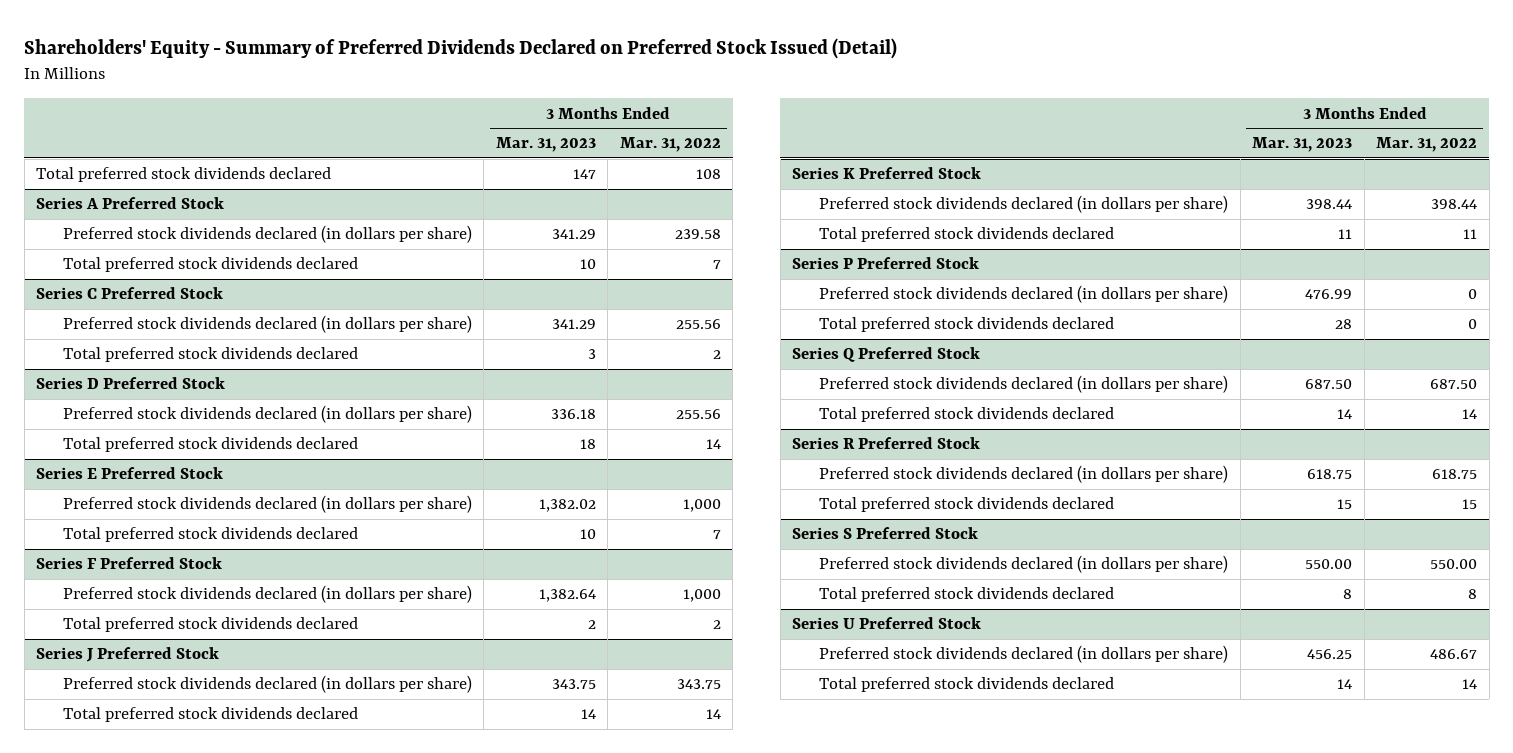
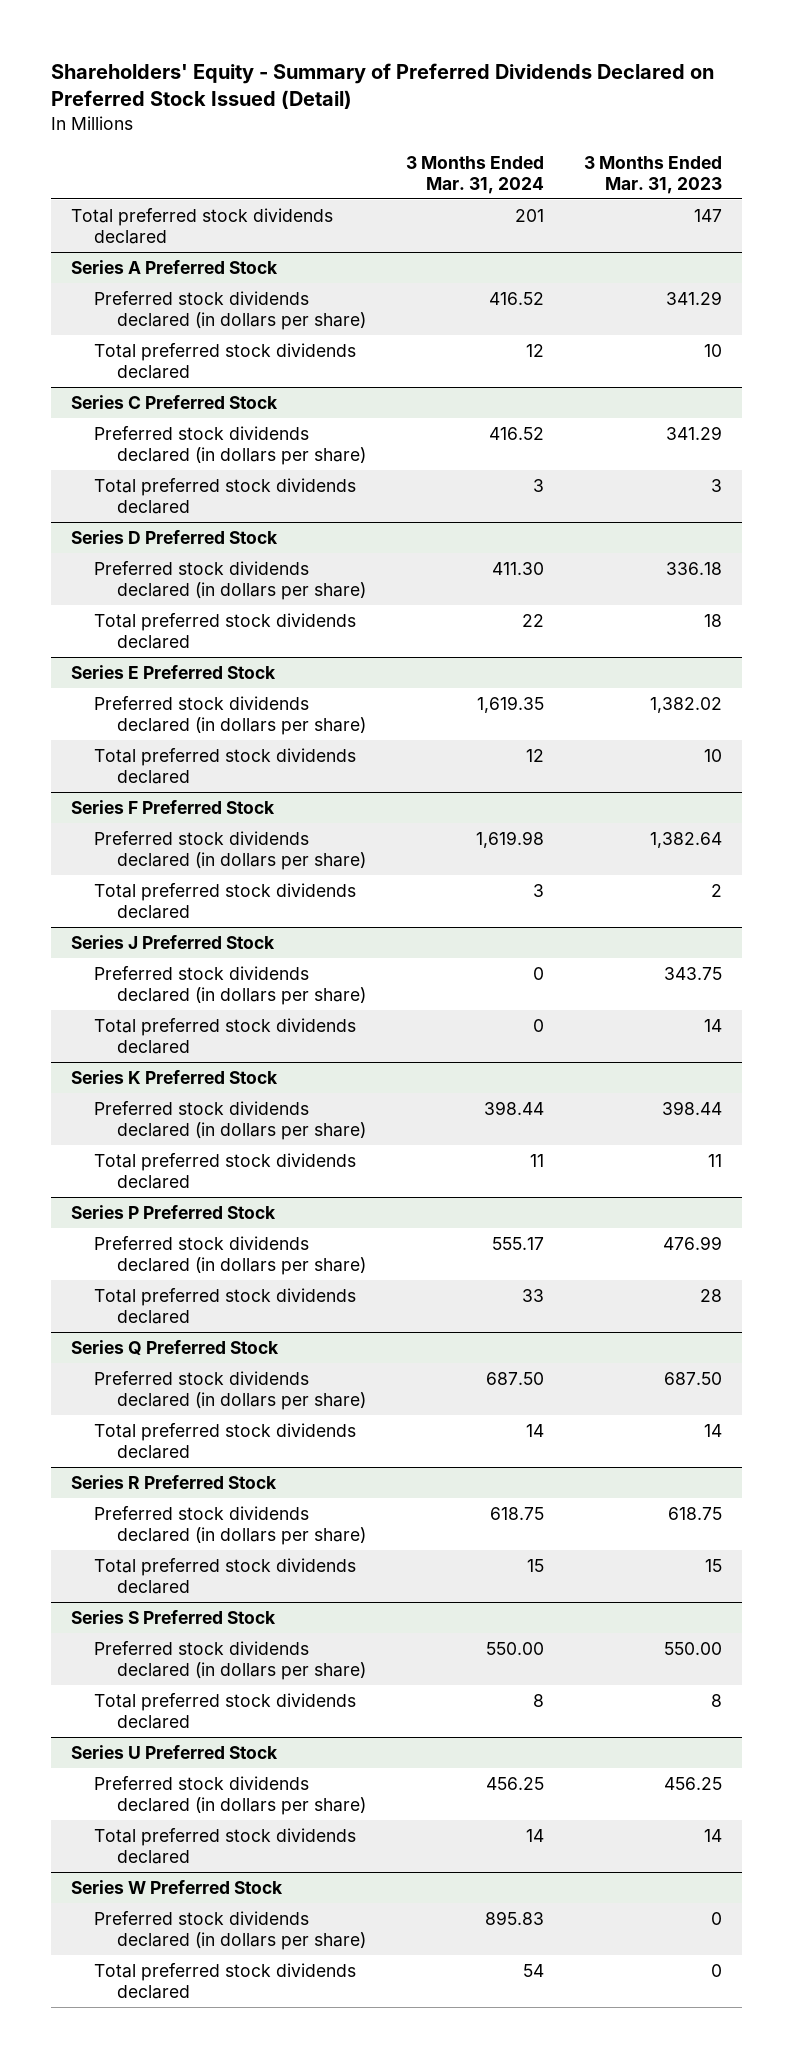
[619,137,721,153] Mar. 31, 2022 -> none
none -> [406,156,545,194] 3 Months Ended Mar. 31, 2024
none -> [71,1880,284,1895] Series W Preferred Stock
none -> [94,1911,366,1950] Preferred stock dividends declared (in dollars per share)
none -> [94,1963,357,1999] Total preferred stock dividends declared

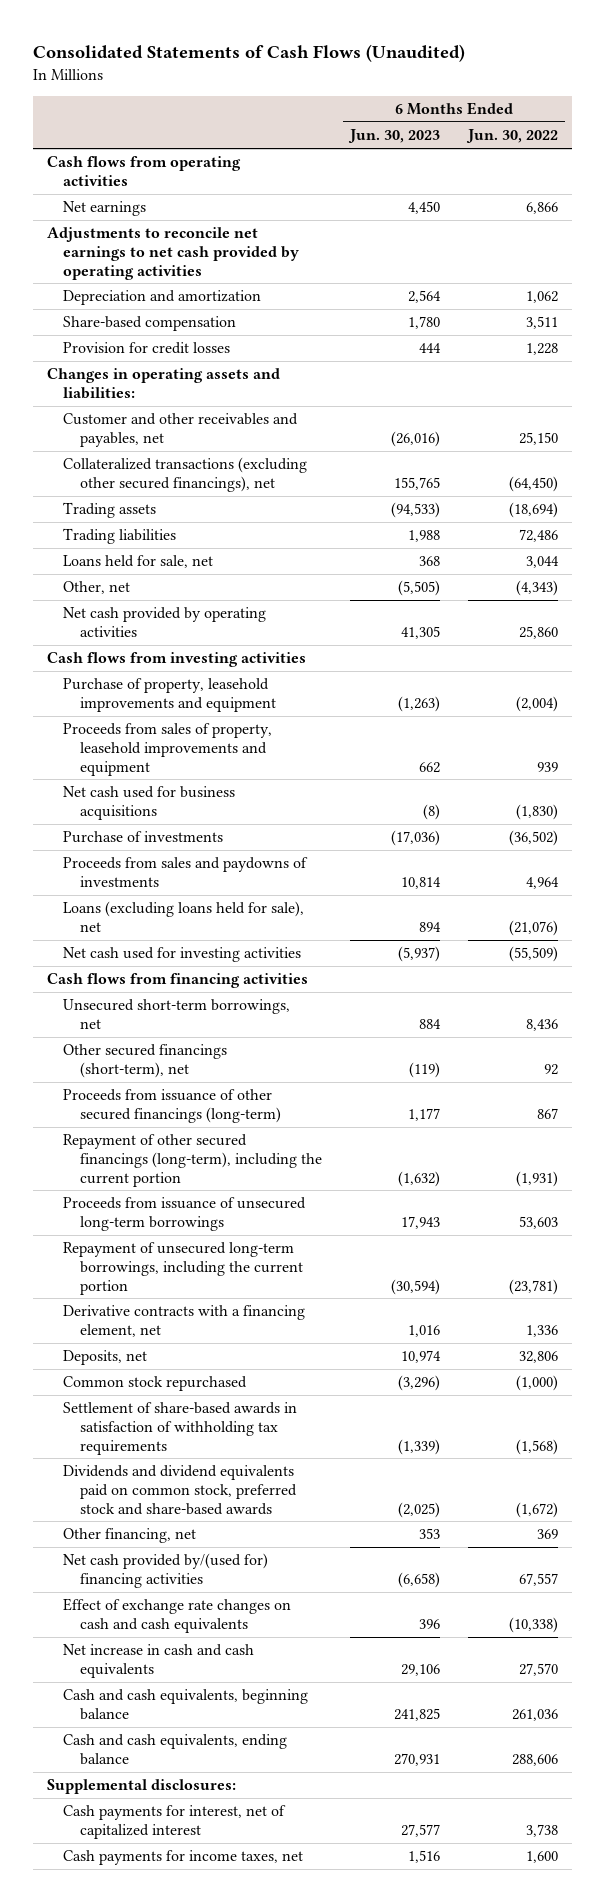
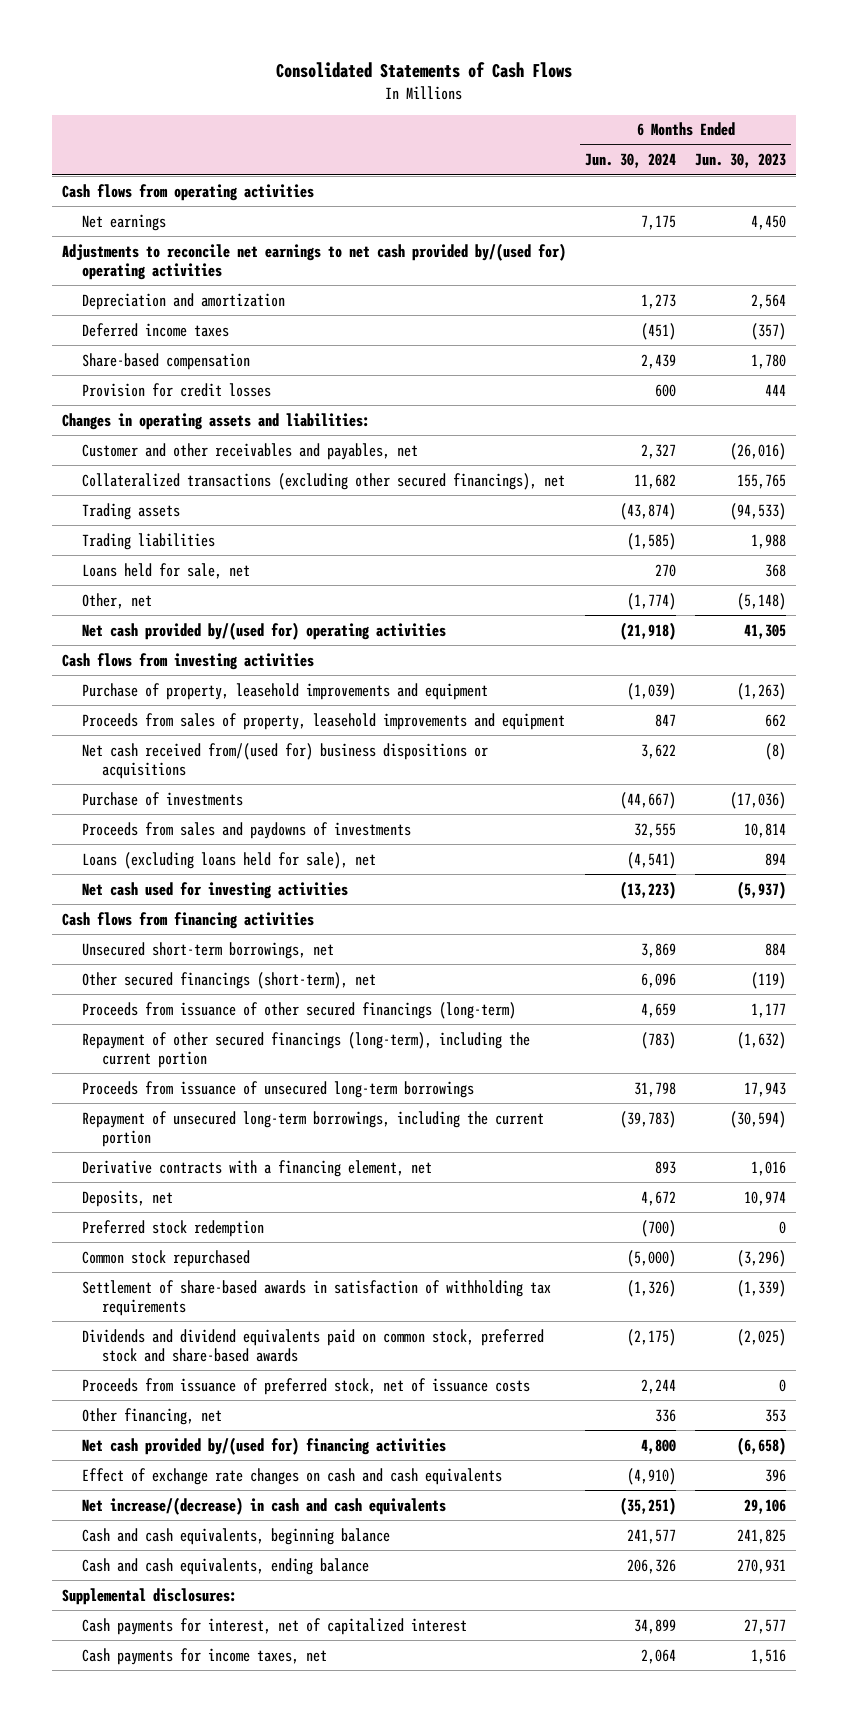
[32,43,465,62] Consolidated Statements of Cash Flows (Unaudited) -> [276,61,573,78] Consolidated Statements of Cash Flows
[465,129,558,144] Jun. 30, 2022 -> none
none -> [585,153,677,169] Jun. 30, 2024
[46,227,300,280] Adjustments to reconcile net earnings to net cash provided by operating activities -> [61,242,566,280] Adjustments to reconcile net earnings to net cash provided by/(used for) operating activities
none -> [81,322,229,337] Deferred income taxes
[397,580,440,597] (5,505) -> [737,592,787,610] (5,148)
[63,607,267,637] Net cash provided by operating activities -> [81,621,446,640] Net cash provided by/(used for) operating activities
[63,786,236,820] Net cash used for business acquisitions -> [81,742,488,779] Net cash received from/(used for) business dispositions or acquisitions
none -> [81,1219,264,1237] Preferred stock redemption
none -> [81,1377,530,1395] Proceeds from issuance of preferred stock, net of issuance costs
[63,1644,255,1678] Net increase in cash and cash equivalents -> [81,1496,446,1515] Net increase/(decrease) in cash and cash equivalents

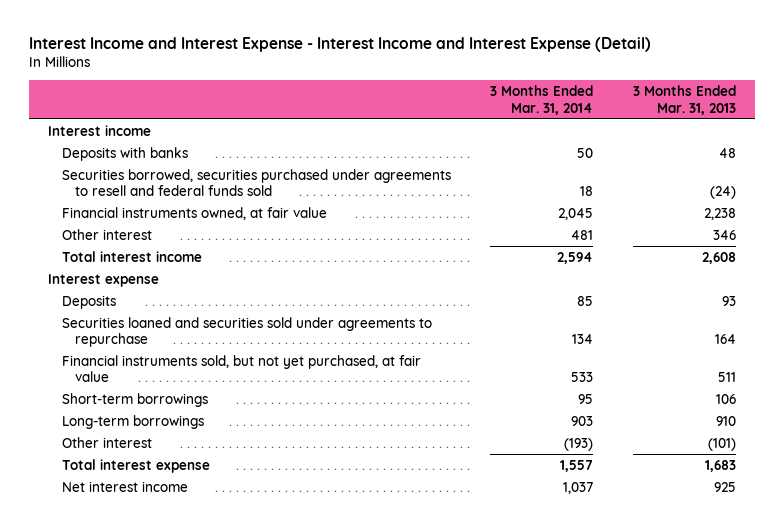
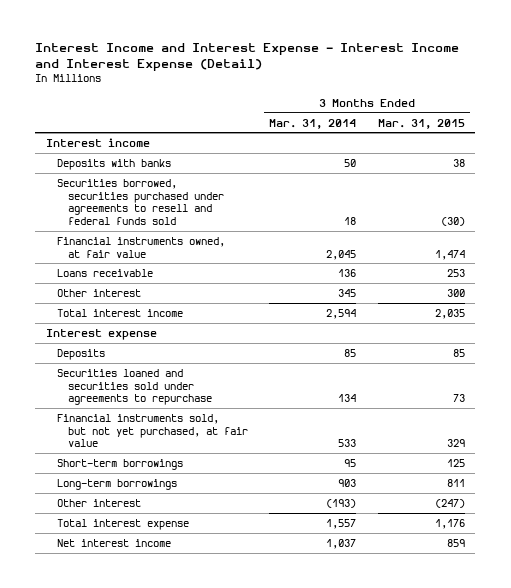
[632,84,736,115] 3 Months Ended Mar. 31, 2013 -> none
none -> [377,118,465,129] Mar. 31, 2015
none -> [56,268,153,277] Loans receivable
[571,229,594,240] 481 -> [338,288,357,297] 345

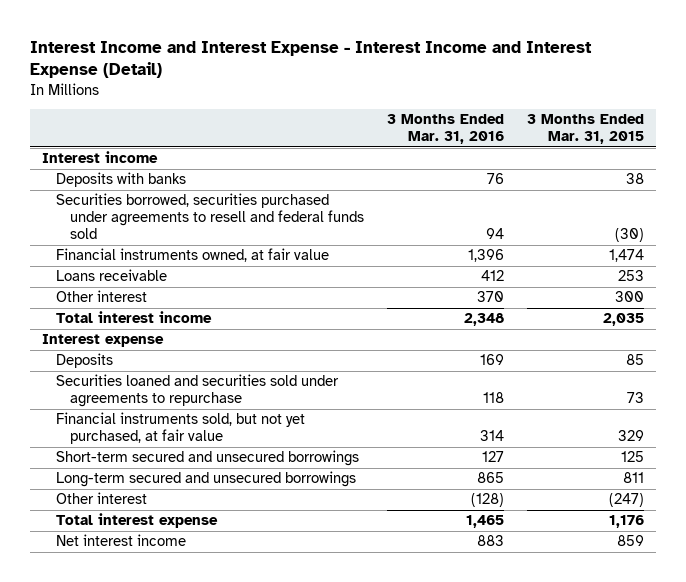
[269,118,357,129] Mar. 31, 2014 -> none
none -> [387,114,505,145] 3 Months Ended Mar. 31, 2016
[56,458,183,470] Short-term borrowings -> [55,450,359,467] Short-term secured and unsecured borrowings
[56,478,177,490] Long-term borrowings -> [55,471,356,488] Long-term secured and unsecured borrowings

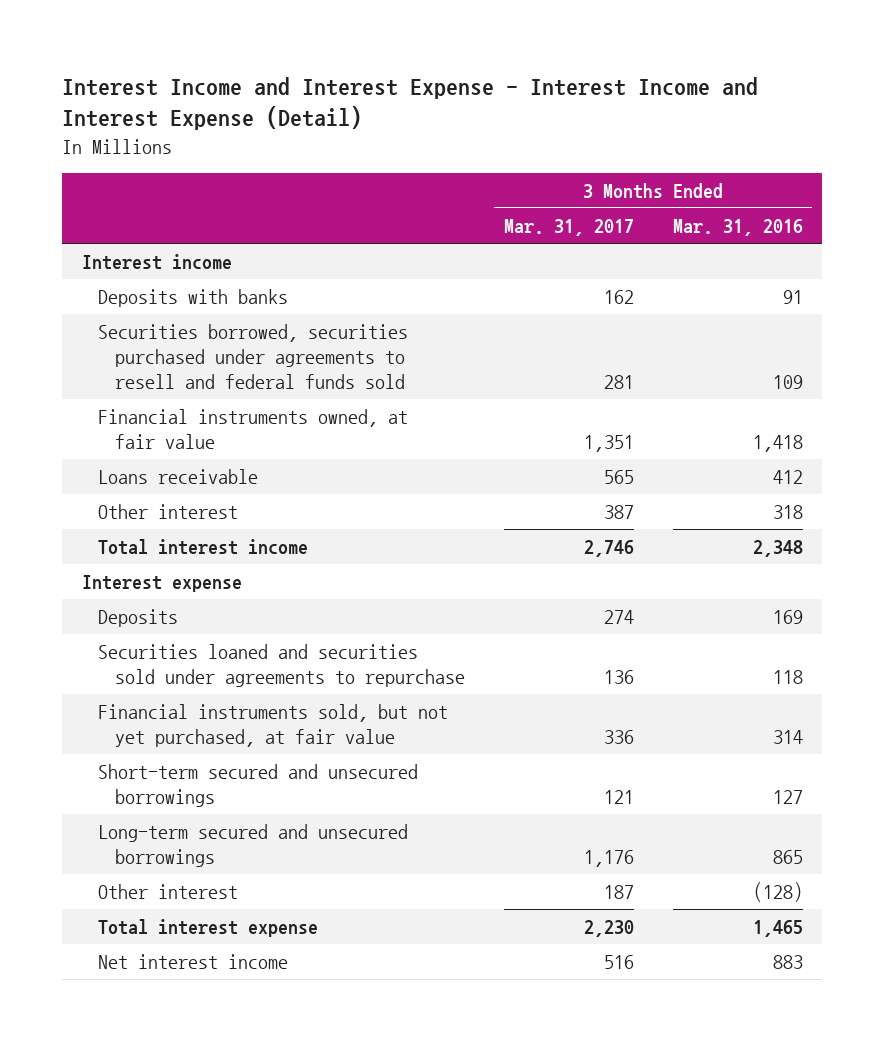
[527,114,645,145] 3 Months Ended Mar. 31, 2015 -> none
none -> [503,219,634,237] Mar. 31, 2017
[487,173,505,185] 76 -> [782,290,803,305] 91
[486,228,505,240] 94 -> [772,374,803,389] 109
[468,249,505,263] 1,396 -> [752,434,803,452] 1,418
[477,291,505,303] 370 -> [772,505,803,520] 318

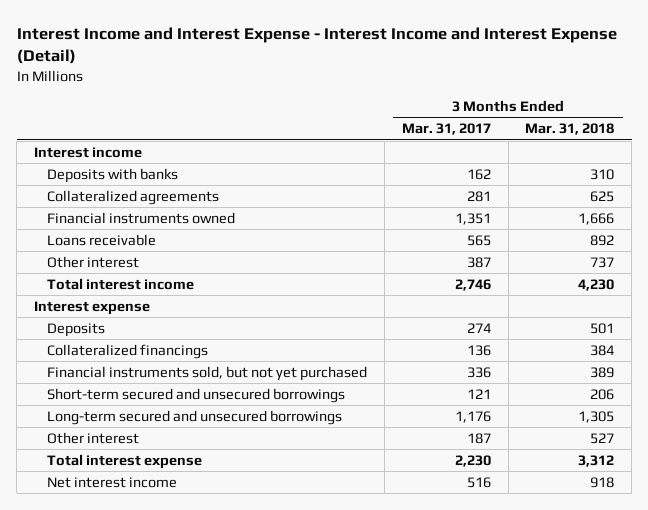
[672,219,803,237] Mar. 31, 2016 -> none
none -> [525,123,615,136] Mar. 31, 2018
[98,324,409,389] Securities borrowed, securities purchased under agreements to resell and federal funds sold -> [46,189,219,205] Collateralized agreements
[98,409,409,449] Financial instruments owned, at fair value -> [46,211,235,224] Financial instruments owned
[98,644,465,687] Securities loaned and securities sold under agreements to repurchase -> [46,343,208,359] Collateralized financings
[98,704,449,747] Financial instruments sold, but not yet purchased, at fair value -> [46,365,367,381] Financial instruments sold, but not yet purchased

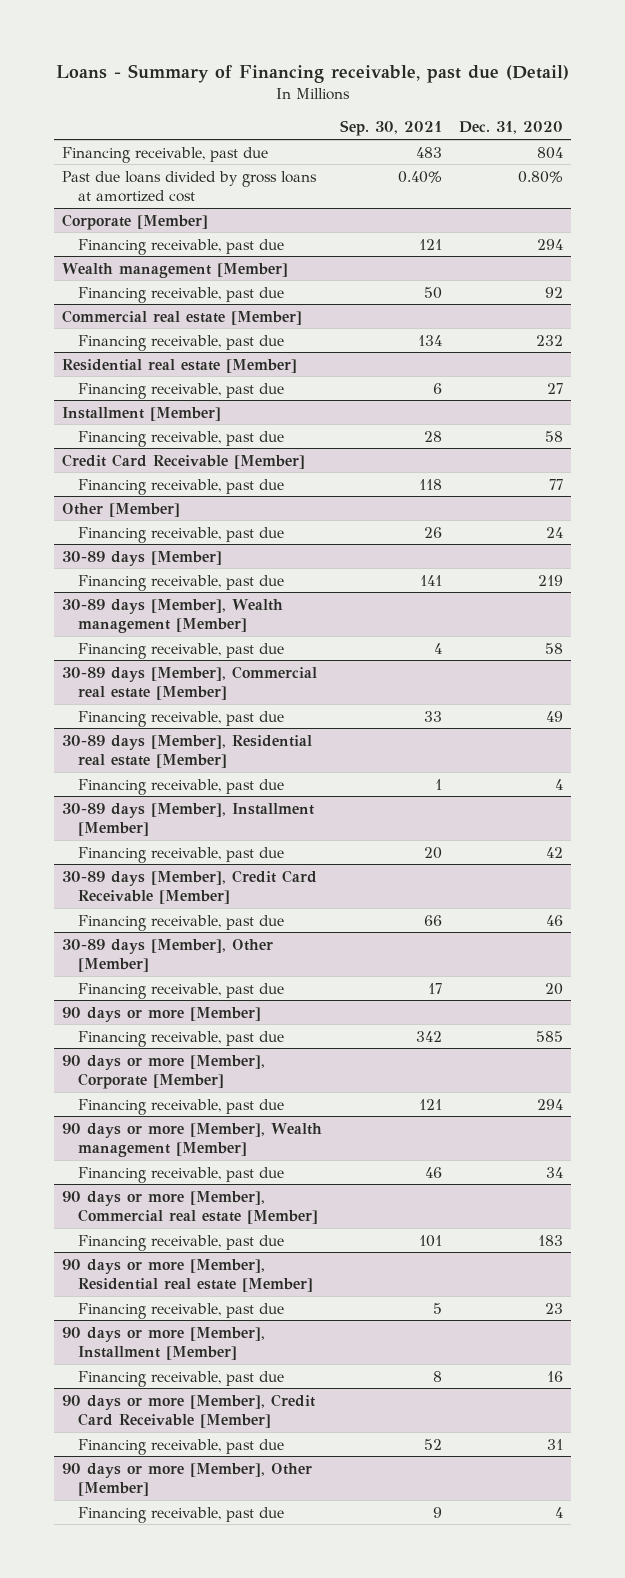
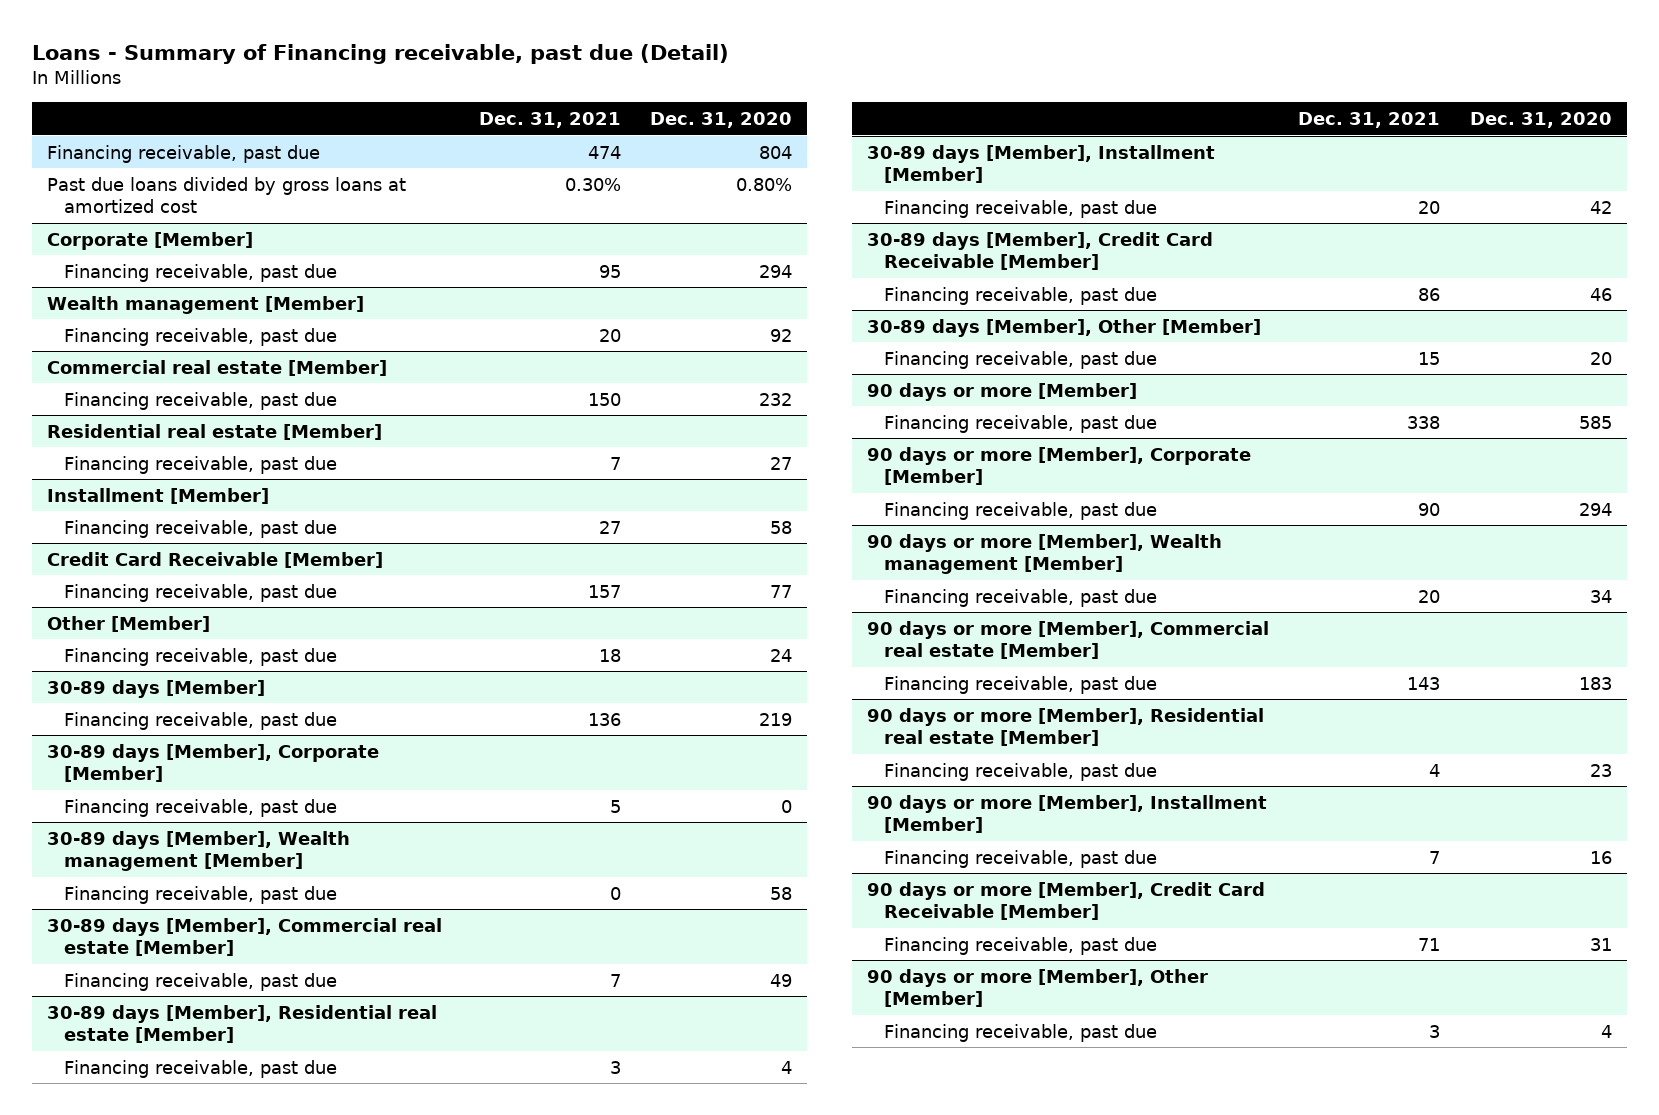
[339,120,442,137] Sep. 30, 2021 -> none
none -> [478,112,621,129] Dec. 31, 2021
none -> [47,743,380,783] 30-89 days [Member], Corporate [Member]
none -> [64,798,338,817] Financing receivable, past due

